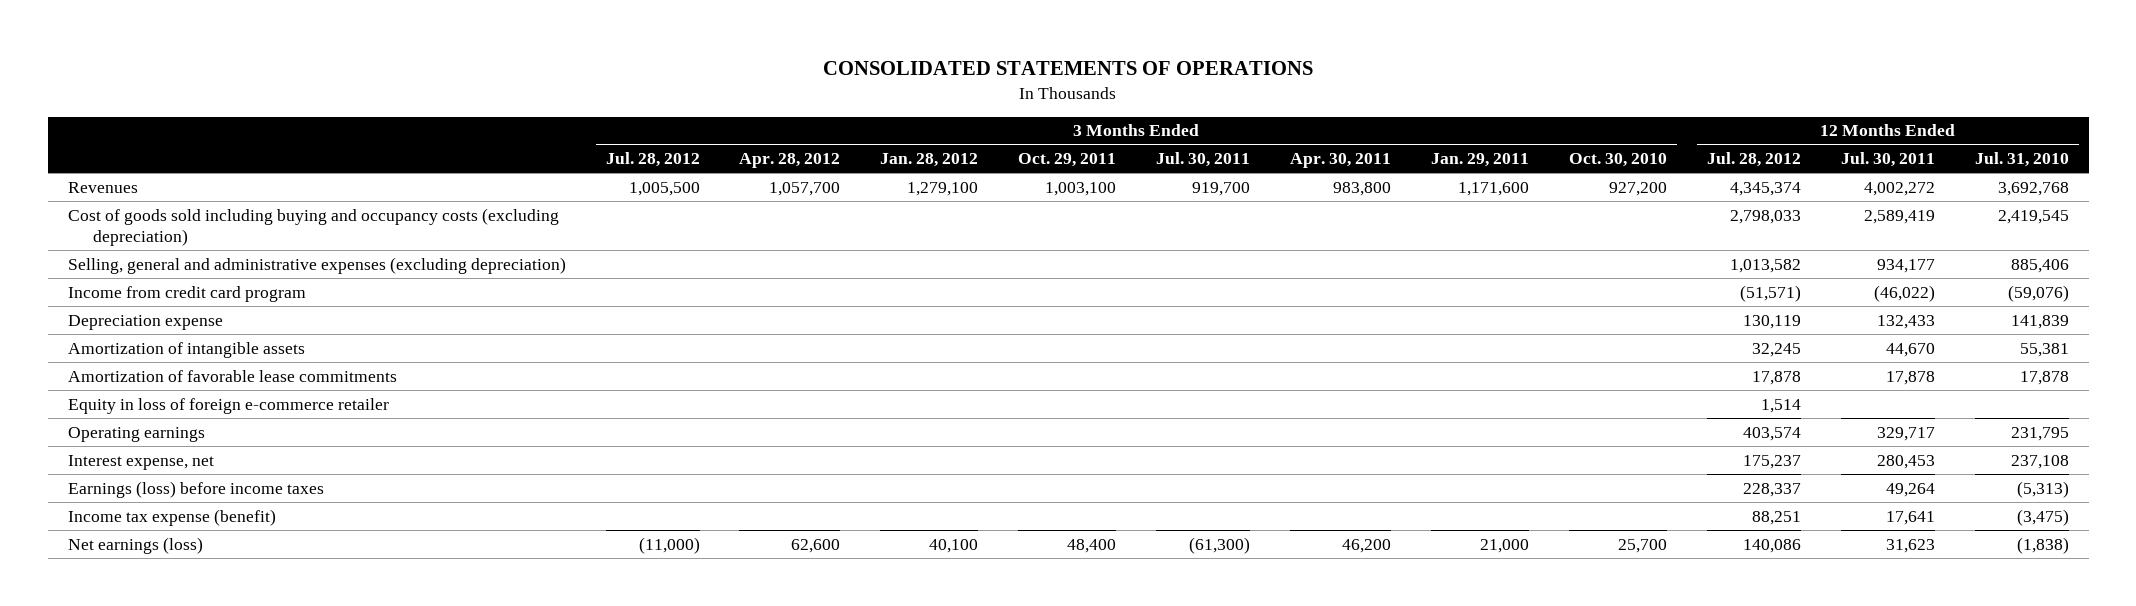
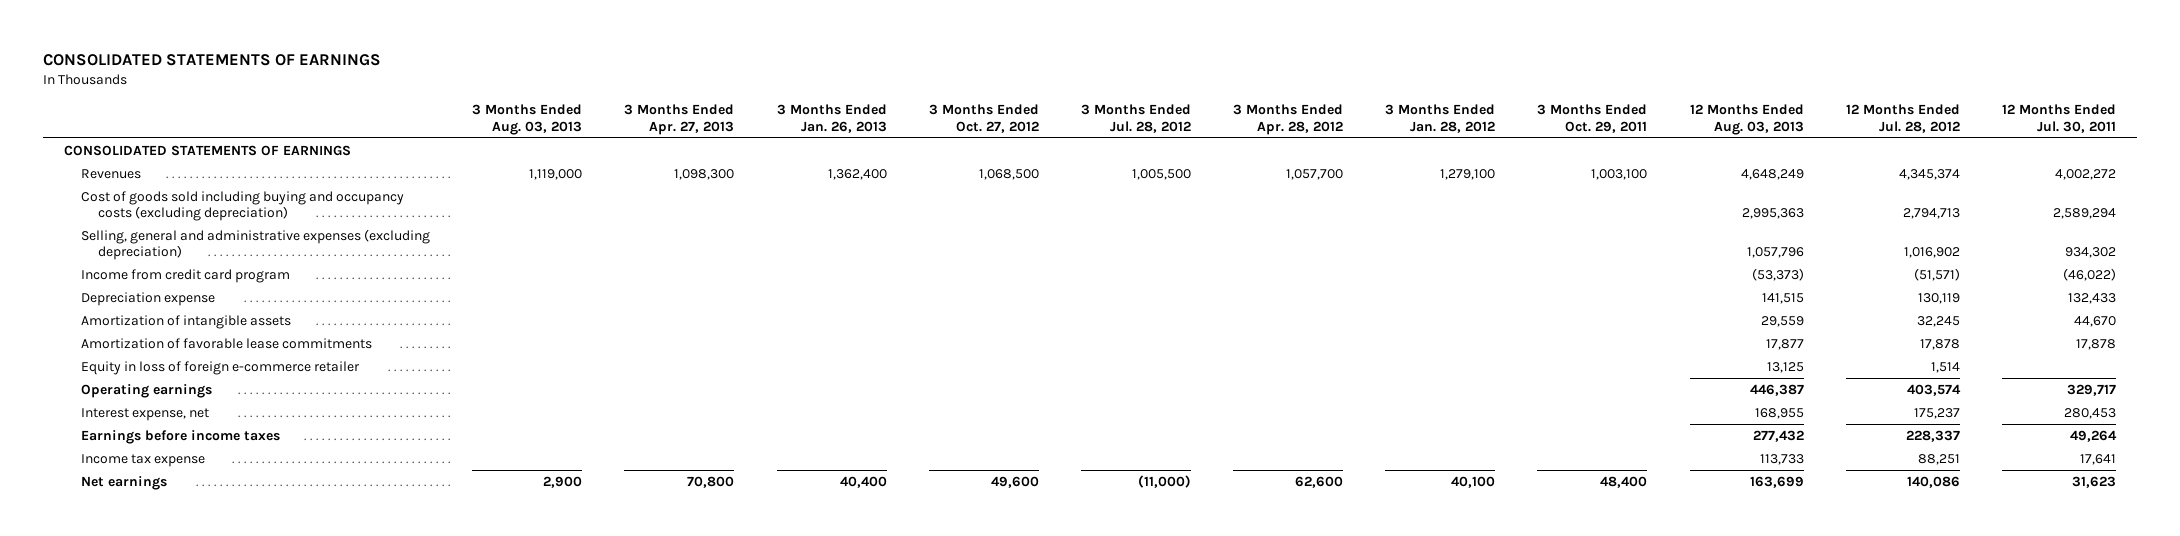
[823,61,1314,76] CONSOLIDATED STATEMENTS OF OPERATIONS -> [43,54,382,67] CONSOLIDATED STATEMENTS OF EARNINGS
[1156,152,1251,168] Jul. 30, 2011 -> none
[1290,153,1392,169] Apr. 30, 2011 -> none
[1430,153,1529,168] Jan. 29, 2011 -> none
[1568,153,1667,168] Oct. 30, 2010 -> none
[1974,152,2069,168] Jul. 31, 2010 -> none
none -> [472,104,583,136] 3 Months Ended Aug. 03, 2013
none -> [624,104,735,136] 3 Months Ended Apr. 27, 2013
none -> [776,104,887,134] 3 Months Ended Jan. 26, 2013
none -> [928,104,1039,134] 3 Months Ended Oct. 27, 2012
none -> [1689,104,1804,136] 12 Months Ended Aug. 03, 2013
none -> [64,144,352,156] CONSOLIDATED STATEMENTS OF EARNINGS
[1729,209,1801,224] 2,798,033 -> [1902,208,1960,220] 2,794,713
[1863,209,1935,224] 2,589,419 -> [2052,208,2116,220] 2,589,294
[1729,258,1801,273] 1,013,582 -> [1903,247,1960,259] 1,016,902
[1876,258,1935,273] 934,177 -> [2064,247,2116,259] 934,302
[67,480,324,498] Earnings (loss) before income taxes -> [81,429,281,444] Earnings before income taxes
[67,508,276,526] Income tax expense (benefit) -> [81,453,206,467] Income tax expense
[67,536,203,554] Net earnings (loss) -> [81,475,168,490] Net earnings

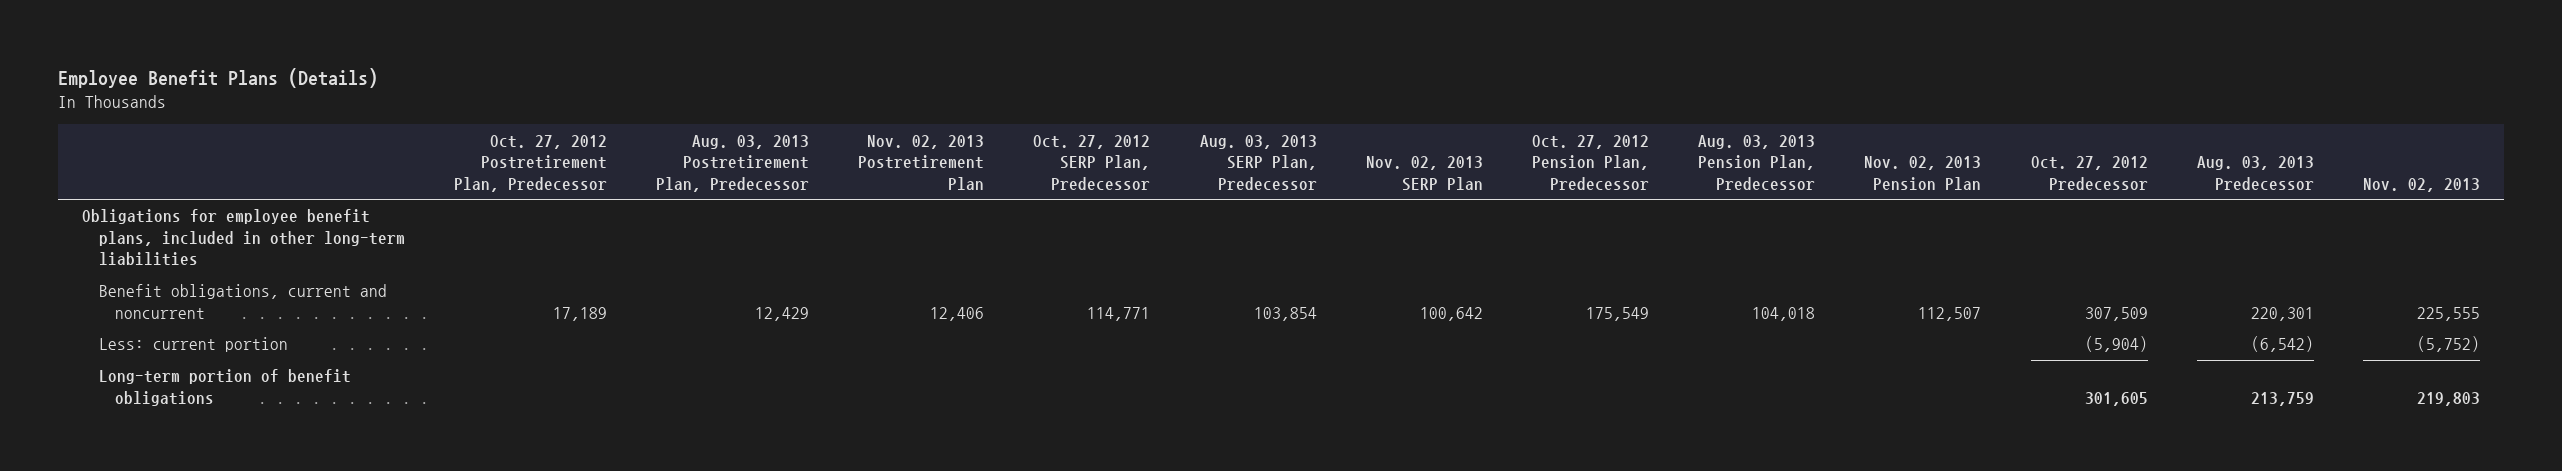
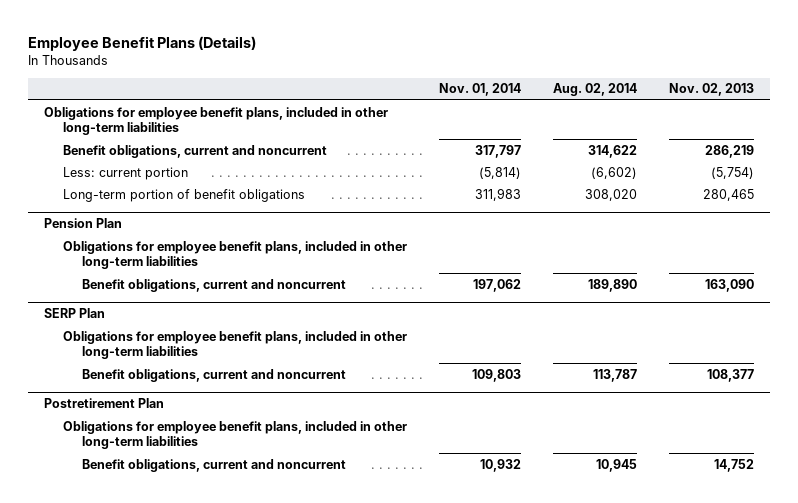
[453,134,607,192] Oct. 27, 2012 Postretirement Plan, Predecessor -> none
[656,134,810,192] Aug. 03, 2013 Postretirement Plan, Predecessor -> none
[858,134,985,190] Nov. 02, 2013 Postretirement Plan -> none
[1033,134,1151,191] Oct. 27, 2012 SERP Plan, Predecessor -> none
[1199,134,1317,191] Aug. 03, 2013 SERP Plan, Predecessor -> none
[1365,156,1483,191] Nov. 02, 2013 SERP Plan -> none
[1531,134,1649,191] Oct. 27, 2012 Pension Plan, Predecessor -> none
[1698,134,1816,191] Aug. 03, 2013 Pension Plan, Predecessor -> none
[1864,156,1982,190] Nov. 02, 2013 Pension Plan -> none
[2030,156,2148,191] Oct. 27, 2012 Predecessor -> none
[2196,156,2314,191] Aug. 03, 2013 Predecessor -> none
none -> [439,83,522,97] Nov. 01, 2014
none -> [552,83,637,97] Aug. 02, 2014
[2416,306,2480,321] 225,555 -> [704,144,754,158] 286,219
[2416,336,2480,353] (5,752) -> [710,166,754,179] (5,754)
[2416,391,2480,406] 219,803 -> [702,188,754,201] 280,465
none -> [44,218,123,229] Pension Plan
none -> [63,240,408,270] Obligations for employee benefit plans, included in other long-term liabilities
none -> [81,278,346,292] Benefit obligations, current and noncurrent
none -> [44,308,106,319] SERP Plan
none -> [63,330,408,360] Obligations for employee benefit plans, included in other long-term liabilities
none -> [81,368,346,382] Benefit obligations, current and noncurrent
none -> [44,398,165,409] Postretirement Plan
none -> [63,420,408,450] Obligations for employee benefit plans, included in other long-term liabilities
none -> [81,458,346,472] Benefit obligations, current and noncurrent

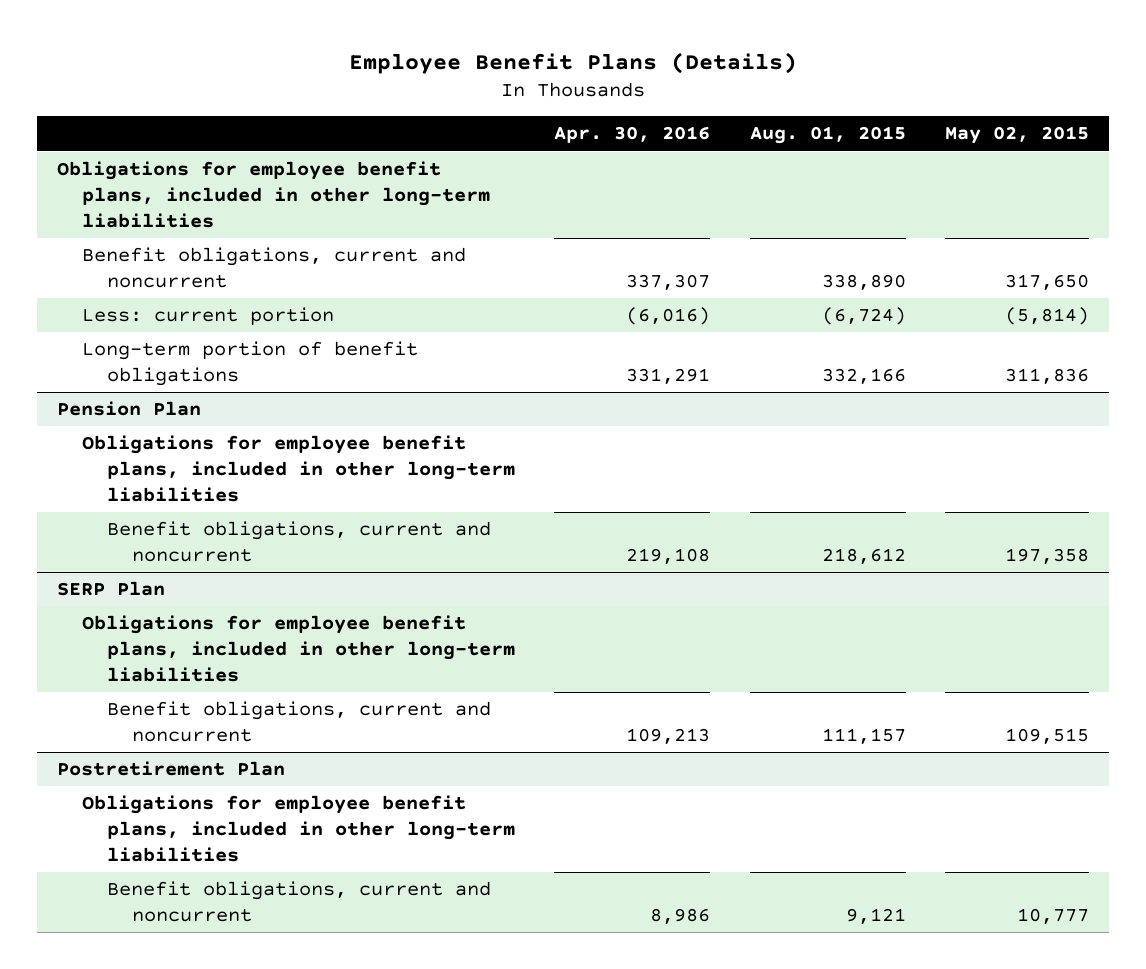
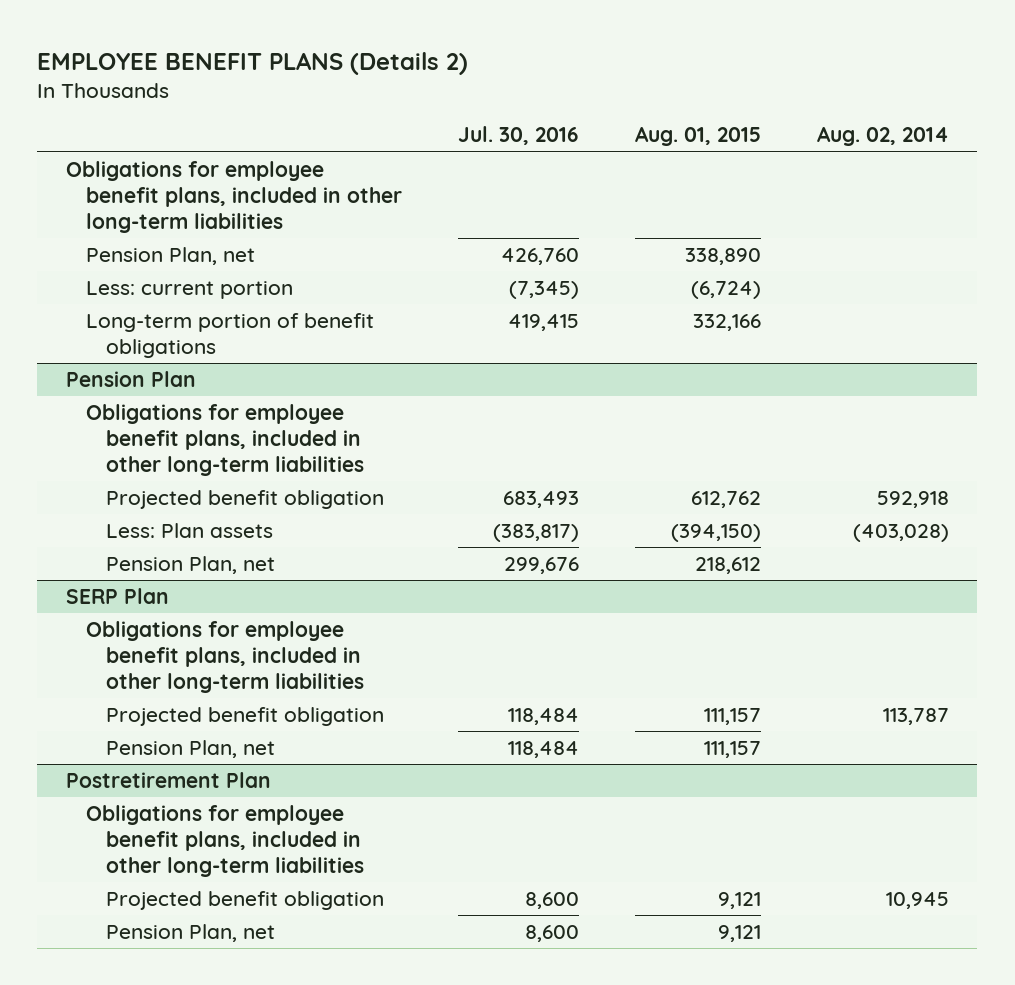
[348,51,797,74] Employee Benefit Plans (Details) -> [37,51,469,75] EMPLOYEE BENEFIT PLANS (Details 2)
[554,126,711,144] Apr. 30, 2016 -> none
[944,126,1089,145] May 02, 2015 -> none
none -> [457,126,579,146] Jul. 30, 2016
none -> [817,126,950,147] Aug. 02, 2014
[81,247,466,288] Benefit obligations, current and noncurrent -> [85,246,255,265] Pension Plan, net
none -> [105,489,384,509] Projected benefit obligation
none -> [105,522,273,538] Less: Plan assets
[107,521,492,562] Benefit obligations, current and noncurrent -> [105,555,275,574] Pension Plan, net
none -> [105,706,384,726] Projected benefit obligation
[107,701,492,742] Benefit obligations, current and noncurrent -> [105,739,275,758] Pension Plan, net
none -> [105,890,384,910] Projected benefit obligation
[107,881,492,922] Benefit obligations, current and noncurrent -> [105,923,275,942] Pension Plan, net

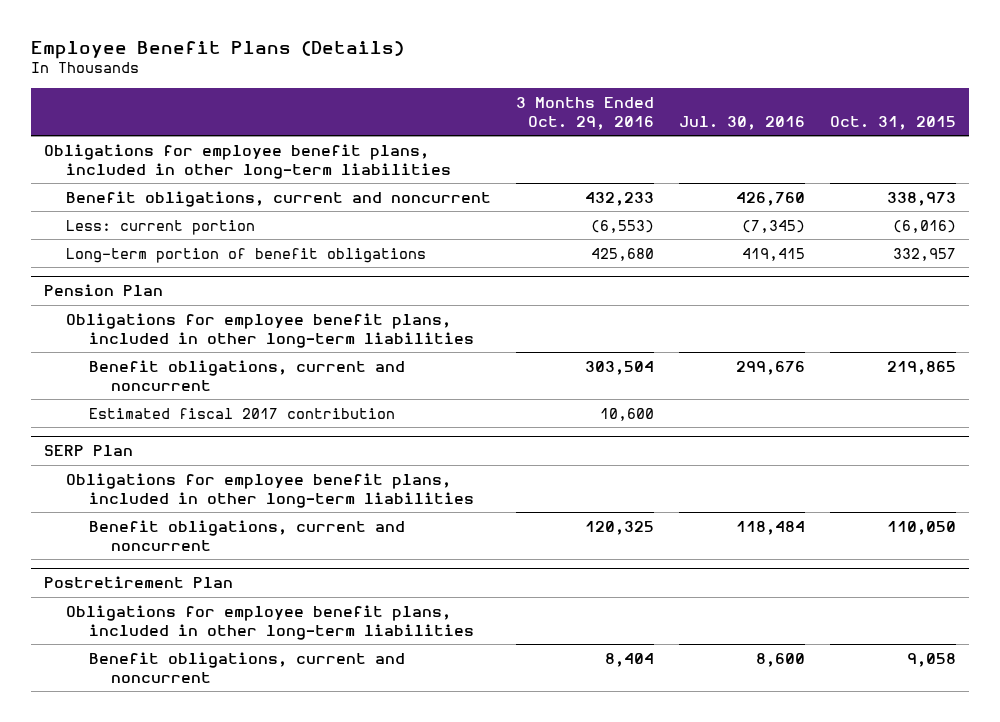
[37,51,469,75] EMPLOYEE BENEFIT PLANS (Details 2) -> [31,40,405,59] Employee Benefit Plans (Details)
[634,126,761,147] Aug. 01, 2015 -> none
[817,126,950,147] Aug. 02, 2014 -> none
none -> [516,96,655,130] 3 Months Ended Oct. 29, 2016
none -> [830,115,957,130] Oct. 31, 2015
[85,246,255,265] Pension Plan, net -> [66,190,492,207] Benefit obligations, current and noncurrent
[105,489,384,509] Projected benefit obligation -> none
[105,522,273,538] Less: Plan assets -> none
[105,555,275,574] Pension Plan, net -> [88,359,405,391] Benefit obligations, current and noncurrent
none -> [88,407,395,419] Estimated fiscal 2017 contribution
[105,706,384,726] Projected benefit obligation -> none
[105,739,275,758] Pension Plan, net -> [88,519,405,551] Benefit obligations, current and noncurrent
[105,890,384,910] Projected benefit obligation -> none
[105,923,275,942] Pension Plan, net -> [88,651,405,683] Benefit obligations, current and noncurrent

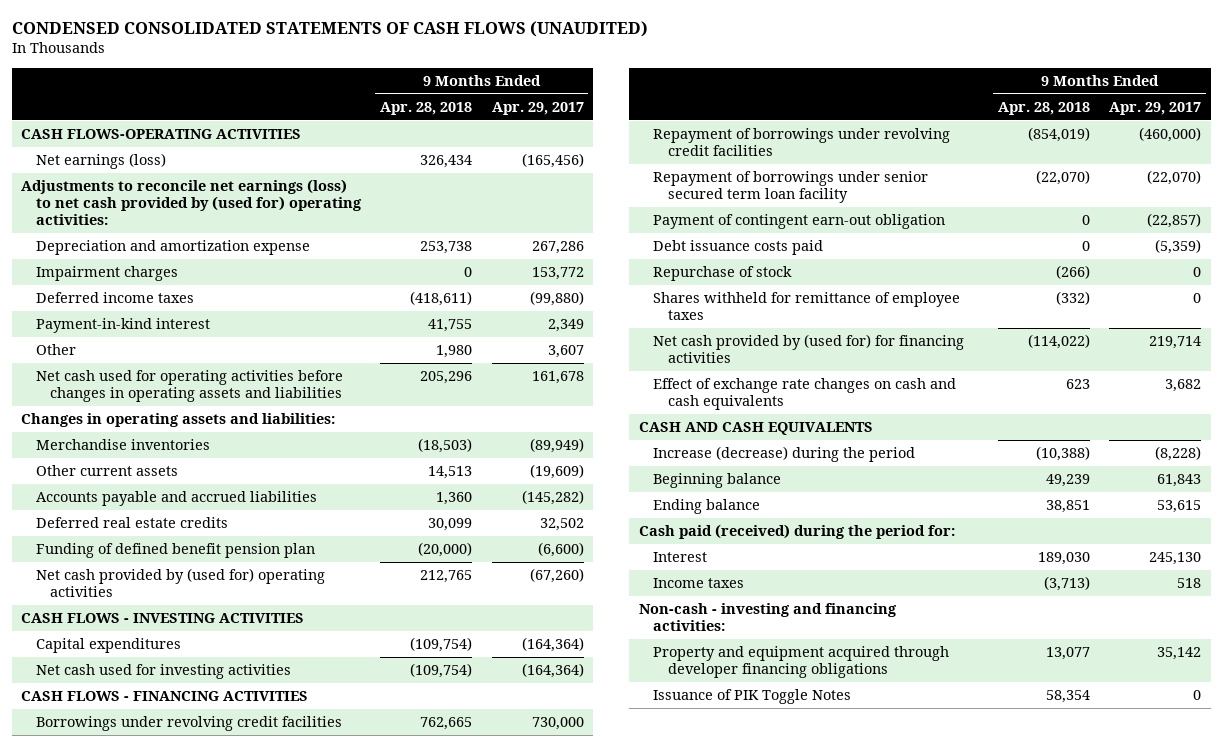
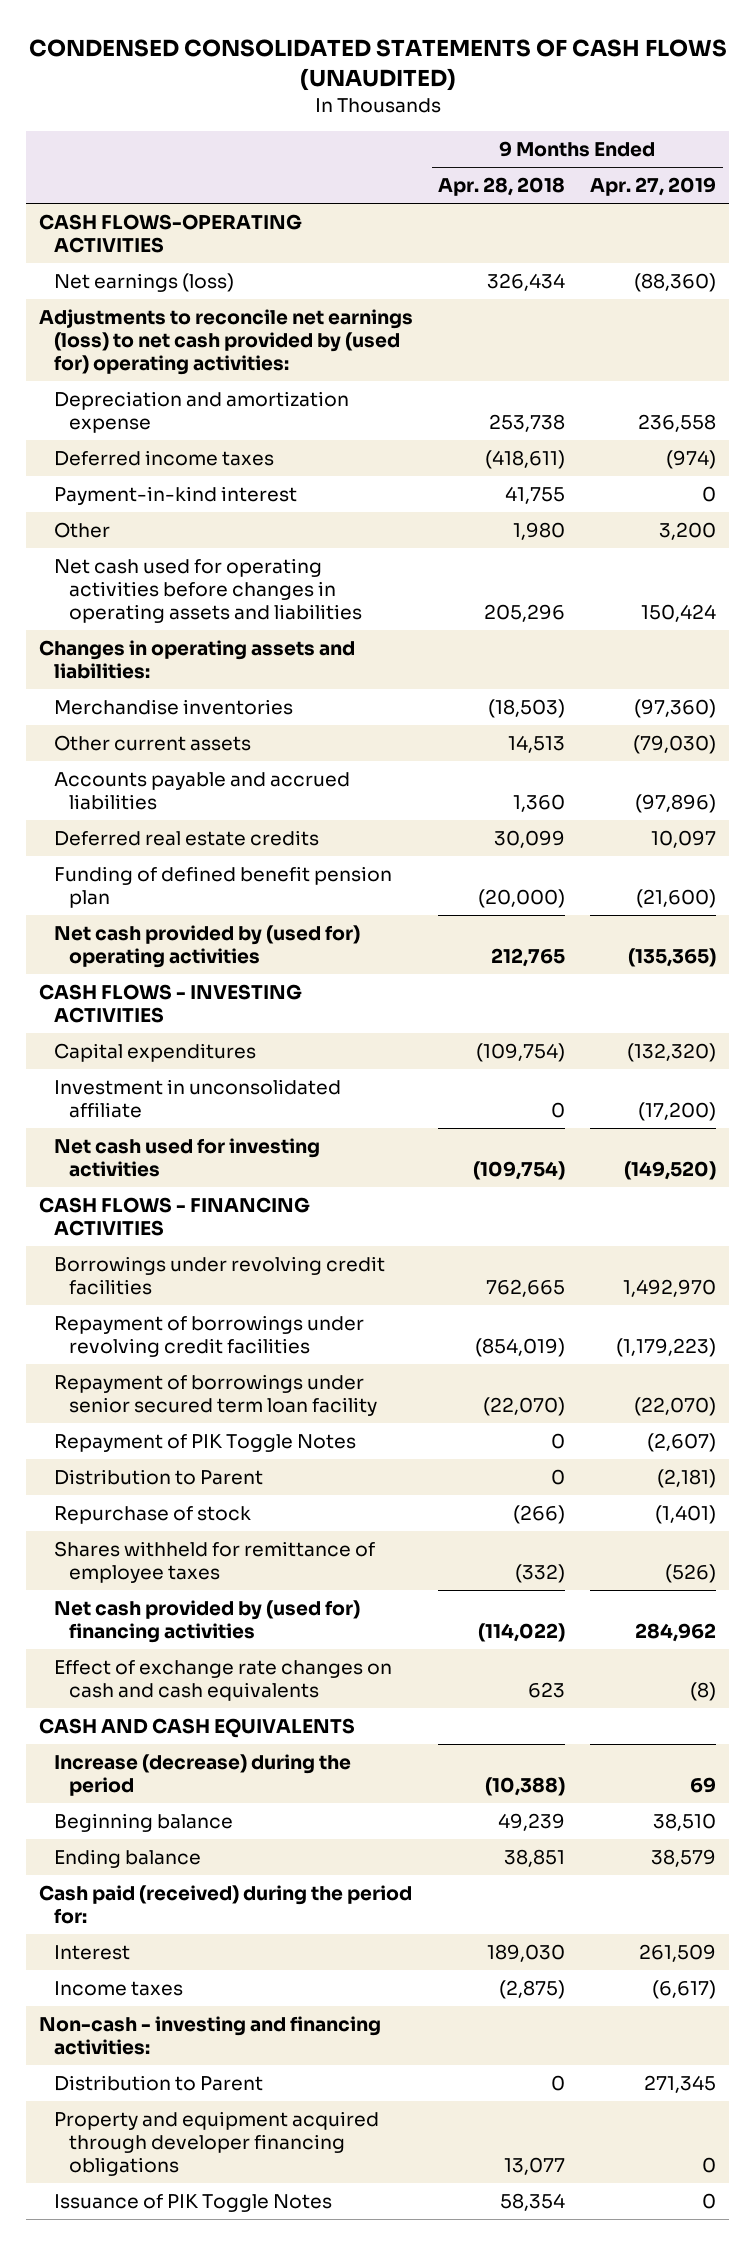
[491,101,584,115] Apr. 29, 2017 -> none
none -> [590,177,717,197] Apr. 27, 2019
[35,266,178,282] Impairment charges -> none
none -> [53,1079,341,1118] Investment in unconsolidated affiliate
[653,214,946,230] Payment of contingent earn-out obligation -> none
[653,240,824,256] Debt issuance costs paid -> none
none -> [53,1434,356,1453] Repayment of PIK Toggle Notes
none -> [53,1469,263,1486] Distribution to Parent
[653,334,965,364] Net cash provided by (used for) for financing activities -> [53,1600,360,1643] Net cash provided by (used for) financing activities
[1043,576,1090,592] (3,713) -> [499,1980,566,2000] (2,875)
none -> [53,2075,263,2092] Distribution to Parent

